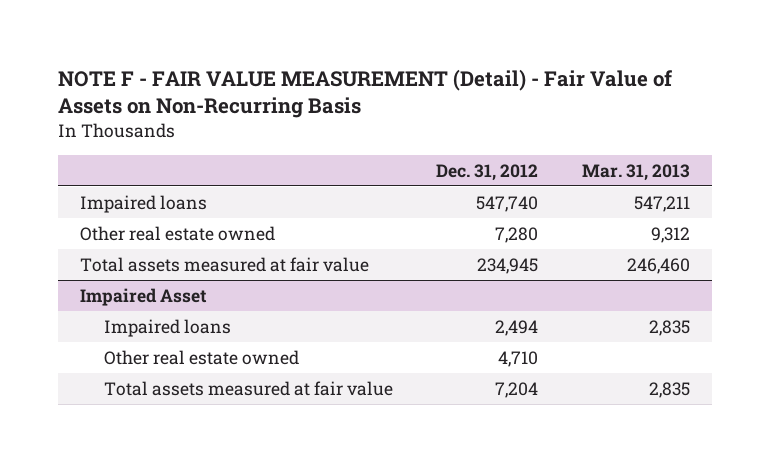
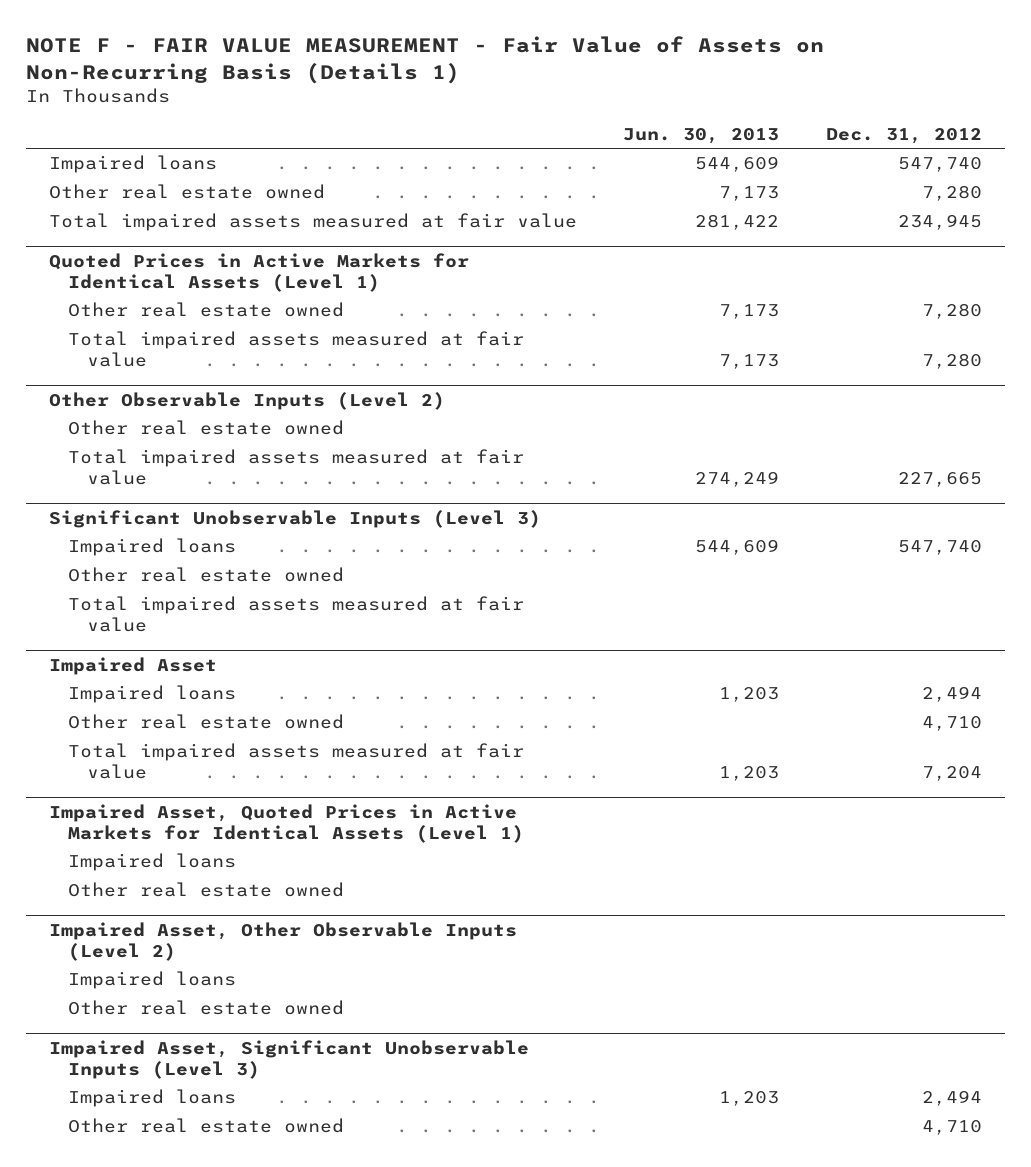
[58,68,674,119] NOTE F - FAIR VALUE MEASUREMENT (Detail) - Fair Value of Assets on Non-Recurring Basis -> [25,36,824,84] NOTE F - FAIR VALUE MEASUREMENT - Fair Value of Assets on Non-Recurring Basis (Details 1)
[582,163,691,181] Mar. 31, 2013 -> none
none -> [623,127,780,144] Jun. 30, 2013
[80,256,370,272] Total assets measured at fair value -> [49,213,578,232] Total impaired assets measured at fair value
none -> [49,252,470,292] Quoted Prices in Active Markets for Identical Assets (Level 1)
none -> [68,302,345,318] Other real estate owned
none -> [68,331,525,368] Total impaired assets measured at fair value
none -> [49,391,446,410] Other Observable Inputs (Level 2)
none -> [68,420,345,436] Other real estate owned
none -> [68,449,525,486] Total impaired assets measured at fair value
none -> [49,509,542,528] Significant Unobservable Inputs (Level 3)
none -> [68,538,237,557] Impaired loans
none -> [68,567,345,583] Other real estate owned
none -> [68,596,525,633] Total impaired assets measured at fair value
[103,380,393,396] Total assets measured at fair value -> [68,743,525,780] Total impaired assets measured at fair value
none -> [49,803,525,843] Impaired Asset, Quoted Prices in Active Markets for Identical Assets (Level 1)
none -> [68,853,237,872] Impaired loans
none -> [68,882,345,898] Other real estate owned
none -> [49,921,518,961] Impaired Asset, Other Observable Inputs (Level 2)
none -> [68,971,237,990] Impaired loans
none -> [68,1000,345,1016] Other real estate owned
none -> [49,1039,530,1079] Impaired Asset, Significant Unobservable Inputs (Level 3)
none -> [68,1089,237,1108] Impaired loans
none -> [68,1118,345,1134] Other real estate owned

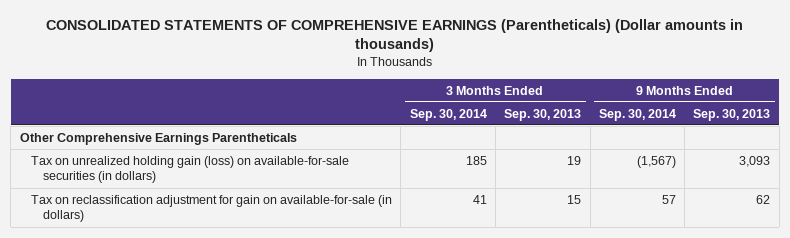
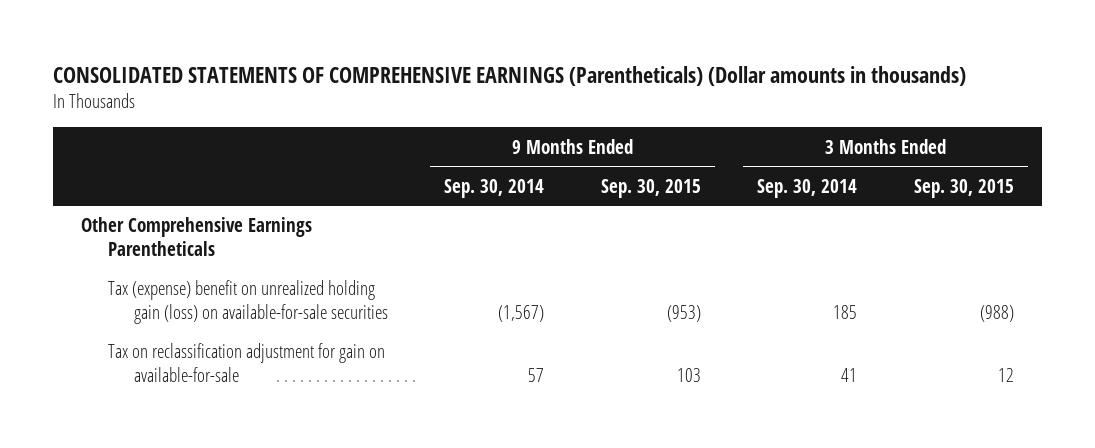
[504,108,582,121] Sep. 30, 2013 -> none
[693,108,771,121] Sep. 30, 2013 -> none
none -> [600,178,701,198] Sep. 30, 2015
none -> [913,178,1014,198] Sep. 30, 2015
[31,155,350,184] Tax on unrealized holding gain (loss) on available-for-sale securities (in dollars) -> [107,280,388,325] Tax (expense) benefit on unrealized holding gain (loss) on available-for-sale securities
[31,194,393,223] Tax on reclassification adjustment for gain on available-for-sale (in dollars) -> [107,343,385,383] Tax on reclassification adjustment for gain on available-for-sale

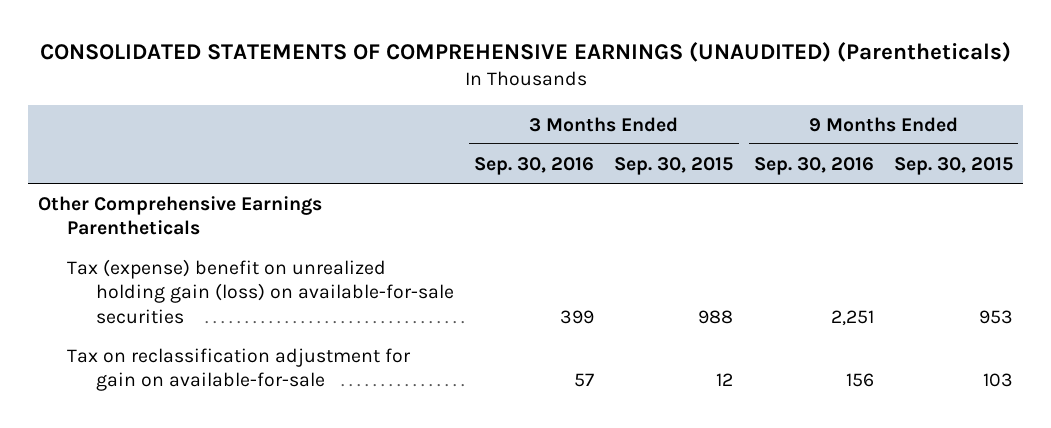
[53,65,967,86] CONSOLIDATED STATEMENTS OF COMPREHENSIVE EARNINGS (Parentheticals) (Dollar amounts in thousands) -> [39,41,1011,62] CONSOLIDATED STATEMENTS OF COMPREHENSIVE EARNINGS (UNAUDITED) (Parentheticals)
[444,178,545,198] Sep. 30, 2014 -> none
[757,178,858,198] Sep. 30, 2014 -> none
none -> [474,156,595,175] Sep. 30, 2016
none -> [753,156,874,175] Sep. 30, 2016
[666,305,701,323] (953) -> [979,309,1014,324] 953
[979,305,1014,323] (988) -> [698,309,734,324] 988

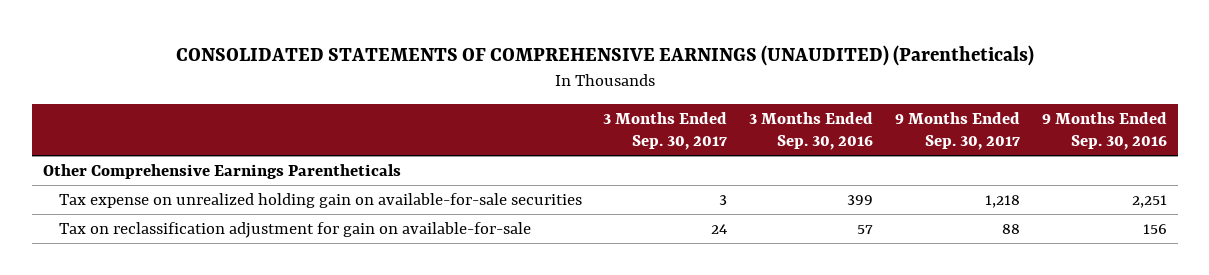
[614,156,734,175] Sep. 30, 2015 -> none
[894,156,1014,175] Sep. 30, 2015 -> none
none -> [603,111,728,151] 3 Months Ended Sep. 30, 2017
none -> [895,111,1021,151] 9 Months Ended Sep. 30, 2017
[66,258,454,324] Tax (expense) benefit on unrealized holding gain (loss) on available-for-sale securities -> [58,192,582,208] Tax expense on unrealized holding gain on available-for-sale securities

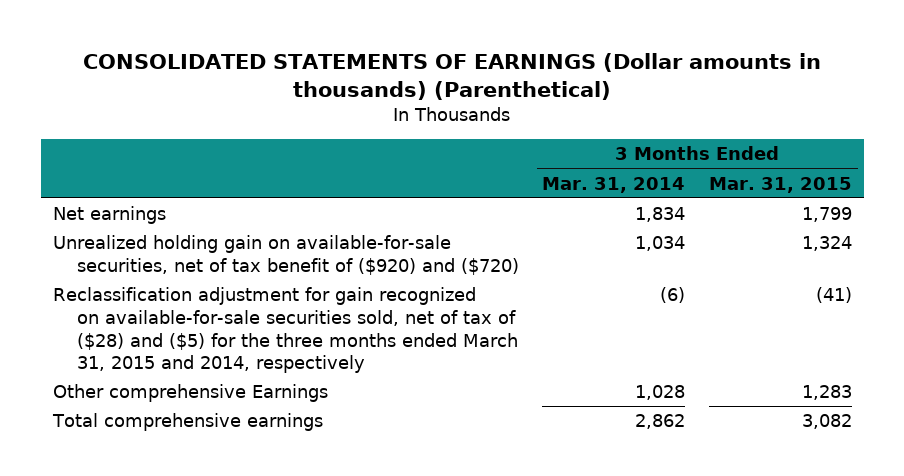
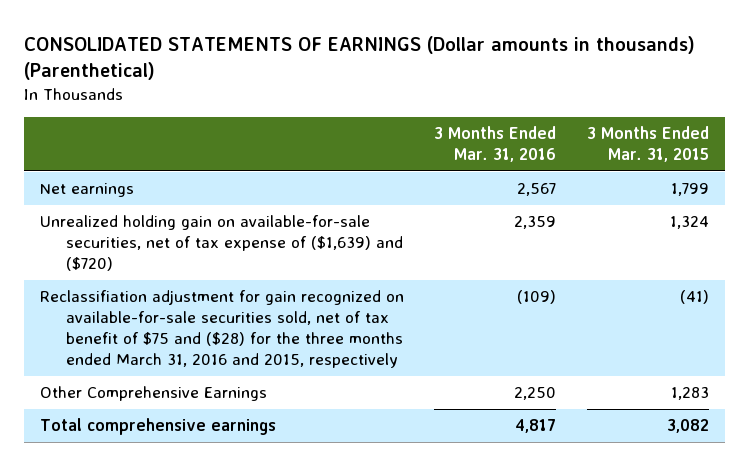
[542,176,686,193] Mar. 31, 2014 -> none
none -> [434,126,557,163] 3 Months Ended Mar. 31, 2016
[52,235,519,275] Unrealized holding gain on available-for-sale securities, net of tax benefit of ($920) and ($720) -> [39,215,404,272] Unrealized holding gain on available-for-sale securities, net of tax expense of ($1,639) and ($720)
[52,287,518,374] Reclassification adjustment for gain recognized on available-for-sale securities sold, net of tax of ($28) and ($5) for the three months ended March 31, 2015 and 2014, respectively -> [39,290,404,369] Reclassifiation adjustment for gain recognized on available-for-sale securities sold, net of tax benefit of $75 and ($28) for the three months ended March 31, 2016 and 2015, respectively
[52,384,328,403] Other comprehensive Earnings -> [39,386,267,402] Other Comprehensive Earnings

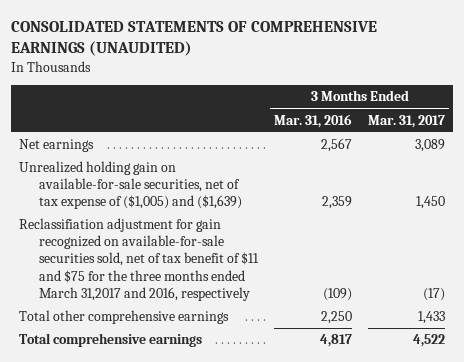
[24,35,696,81] CONSOLIDATED STATEMENTS OF EARNINGS (Dollar amounts in thousands) (Parenthetical) -> [11,21,378,57] CONSOLIDATED STATEMENTS OF COMPREHENSIVE EARNINGS (UNAUDITED)
[587,126,710,163] 3 Months Ended Mar. 31, 2015 -> none
none -> [368,114,446,128] Mar. 31, 2017
[39,215,404,272] Unrealized holding gain on available-for-sale securities, net of tax expense of ($1,639) and ($720) -> [19,161,243,210] Unrealized holding gain on available-for-sale securities, net of tax expense of ($1,005) and ($1,639)
[39,290,404,369] Reclassifiation adjustment for gain recognized on available-for-sale securities sold, net of tax benefit of $75 and ($28) for the three months ended March 31, 2016 and 2015, respectively -> [19,218,260,301] Reclassifiation adjustment for gain recognized on available-for-sale securities sold, net of tax benefit of $11 and $75 for the three months ended March 31,2017 and 2016, respectively
[39,386,267,402] Other Comprehensive Earnings -> [19,310,230,325] Total other comprehensive earnings

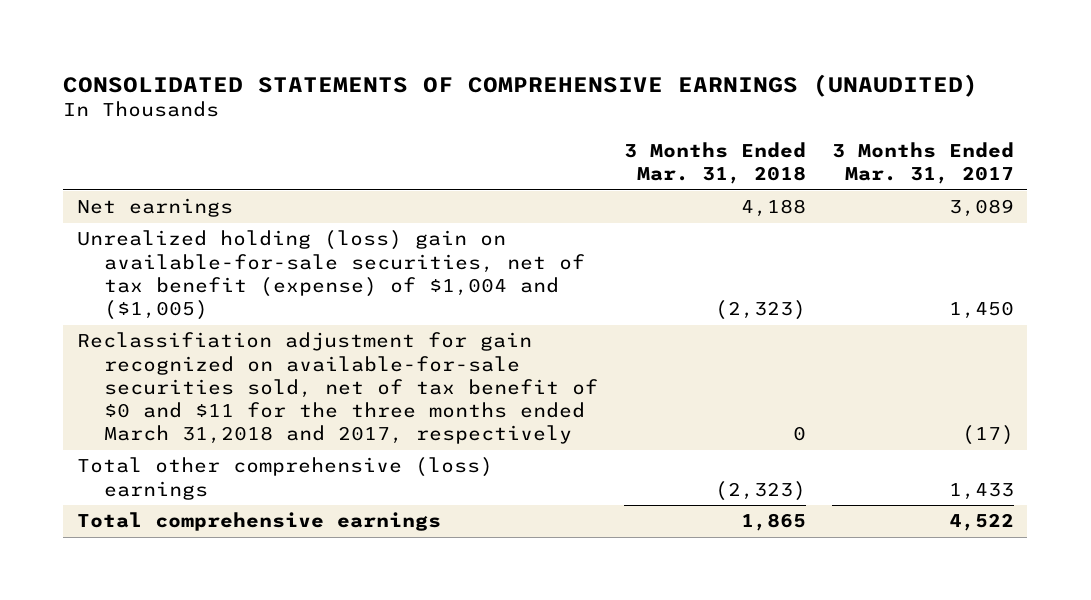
[274,113,353,128] Mar. 31, 2016 -> none
none -> [623,141,806,185] 3 Months Ended Mar. 31, 2018
[19,161,243,210] Unrealized holding gain on available-for-sale securities, net of tax expense of ($1,005) and ($1,639) -> [76,230,585,321] Unrealized holding (loss) gain on available-for-sale securities, net of tax benefit (expense) of $1,004 and ($1,005)
[19,218,260,301] Reclassifiation adjustment for gain recognized on available-for-sale securities sold, net of tax benefit of $11 and $75 for the three months ended March 31,2017 and 2016, respectively -> [76,332,598,445] Reclassifiation adjustment for gain recognized on available-for-sale securities sold, net of tax benefit of $0 and $11 for the three months ended March 31,2018 and 2017, respectively
[19,310,230,325] Total other comprehensive earnings -> [76,457,493,500] Total other comprehensive (loss) earnings

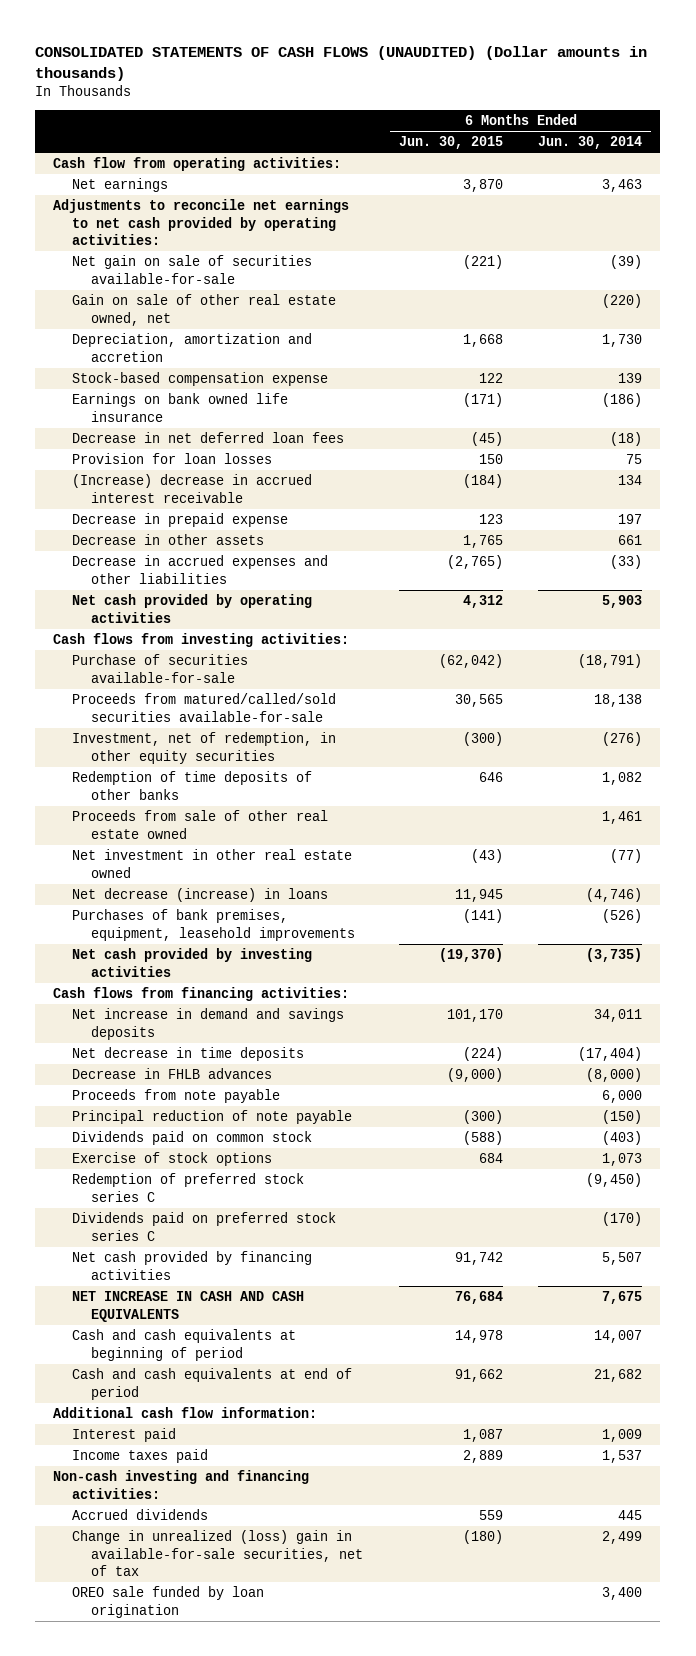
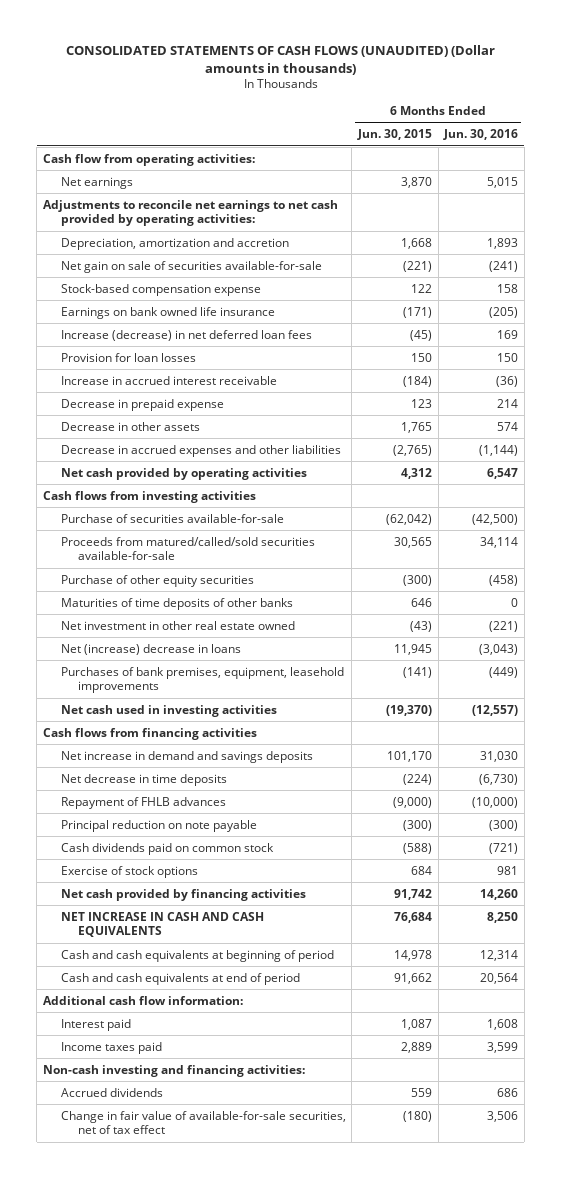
[538,136,643,150] Jun. 30, 2014 -> none
none -> [443,129,519,141] Jun. 30, 2016
[72,294,337,326] Gain on sale of other real estate owned, net -> none
[72,255,313,284] Net gain on sale of securities available-for-sale -> [60,260,322,273] Net gain on sale of securities available-for-sale
[72,432,345,444] Decrease in net deferred loan fees -> [60,329,312,341] Increase (decrease) in net deferred loan fees
[72,474,313,503] (Increase) decrease in accrued interest receivable -> [60,375,277,385] Increase in accrued interest receivable
[53,633,350,648] Cash flows from investing activities: -> [42,490,256,503] Cash flows from investing activities
[72,810,329,839] Proceeds from sale of other real estate owned -> none
[72,732,337,764] Investment, net of redemption, in other equity securities -> [60,574,254,587] Purchase of other equity securities
[72,771,313,800] Redemption of time deposits of other banks -> [60,597,293,610] Maturities of time deposits of other banks
[72,888,329,903] Net decrease (increase) in loans -> [60,643,241,655] Net (increase) decrease in loans
[72,948,313,977] Net cash provided by investing activities -> [60,704,277,717] Net cash used in investing activities
[53,987,350,1002] Cash flows from financing activities: -> [42,727,257,740] Cash flows from financing activities
[72,1089,281,1104] Proceeds from note payable -> none
[72,1068,273,1080] Decrease in FHLB advances -> [60,796,226,809] Repayment of FHLB advances
[72,1110,353,1125] Principal reduction of note payable -> [60,819,257,832] Principal reduction on note payable
[72,1131,313,1146] Dividends paid on common stock -> [60,842,274,855] Cash dividends paid on common stock
[72,1173,305,1202] Redemption of preferred stock series C -> none
[72,1212,337,1241] Dividends paid on preferred stock series C -> none
[72,1586,265,1618] OREO sale funded by loan origination -> none
[72,1530,364,1576] Change in unrealized (loss) gain in available-for-sale securities, net of tax -> [60,1110,346,1135] Change in fair value of available-for-sale securities, net of tax effect

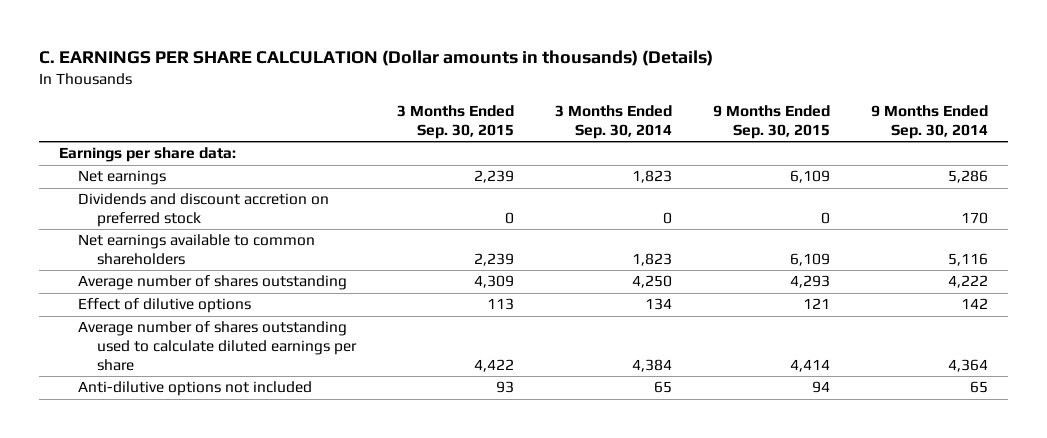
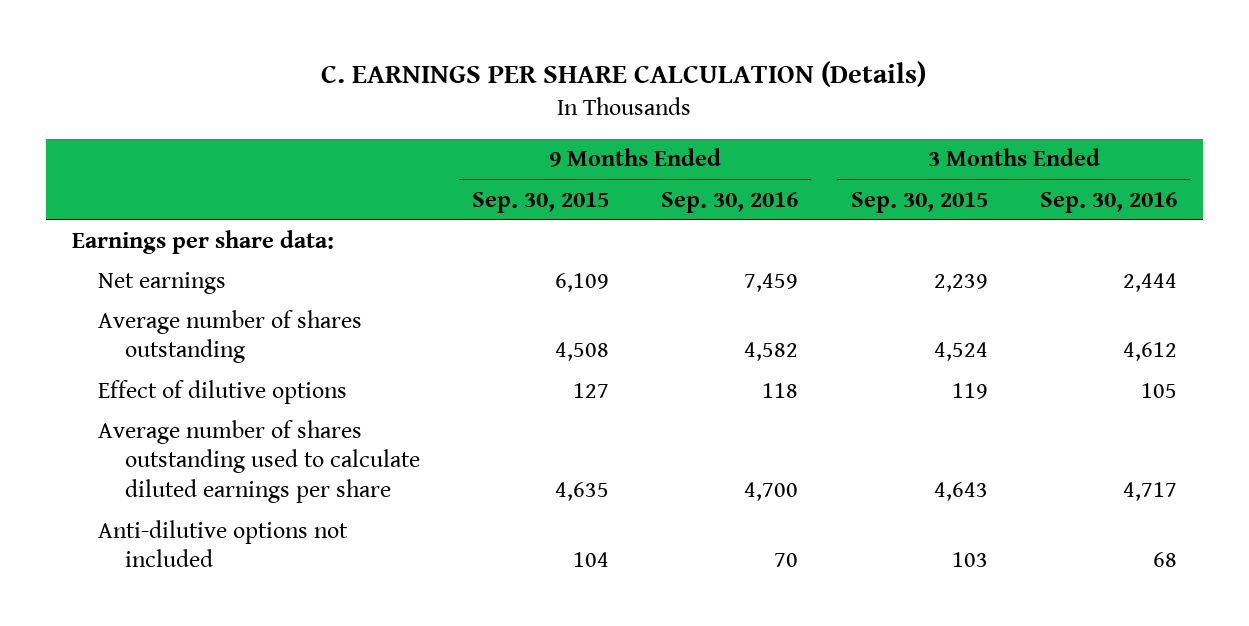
[38,50,713,67] C. EARNINGS PER SHARE CALCULATION (Dollar amounts in thousands) (Details) -> [321,60,927,87] C. EARNINGS PER SHARE CALCULATION (Details)
[554,105,672,139] 3 Months Ended Sep. 30, 2014 -> none
[870,105,988,139] 9 Months Ended Sep. 30, 2014 -> none
none -> [661,191,799,213] Sep. 30, 2016
none -> [1039,191,1177,213] Sep. 30, 2016
[77,193,329,228] Dividends and discount accretion on preferred stock -> none
[77,234,315,266] Net earnings available to common shareholders -> none
[473,275,514,289] 4,309 -> [933,342,988,362] 4,524
[789,275,830,289] 4,293 -> [554,342,609,362] 4,508
[486,298,514,311] 113 -> [951,382,988,399] 119
[802,298,830,310] 121 -> [572,382,609,398] 127
[473,358,514,372] 4,422 -> [933,481,988,501] 4,643
[789,358,830,372] 4,414 -> [554,481,609,501] 4,635
[495,381,514,394] 93 -> [951,552,988,568] 103
[811,381,830,394] 94 -> [572,552,609,568] 104

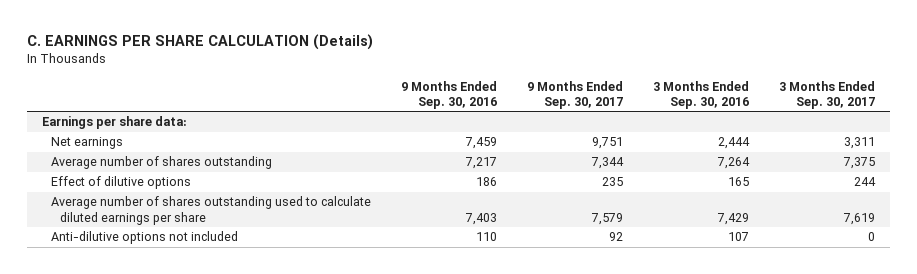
[471,191,609,213] Sep. 30, 2015 -> none
[850,191,988,213] Sep. 30, 2015 -> none
none -> [527,80,624,109] 9 Months Ended Sep. 30, 2017
none -> [779,80,876,109] 3 Months Ended Sep. 30, 2017
[744,342,799,362] 4,582 -> [464,157,497,170] 7,217
[1122,342,1177,362] 4,612 -> [717,157,751,170] 7,264
[762,382,799,398] 118 -> [475,177,497,187] 186
[1140,382,1177,398] 105 -> [728,177,750,187] 165
[744,481,799,501] 4,700 -> [464,212,497,225] 7,403
[1122,481,1177,501] 4,717 -> [717,212,750,225] 7,429
[774,553,799,568] 70 -> [475,232,497,242] 110
[1152,552,1177,568] 68 -> [728,232,750,242] 107

